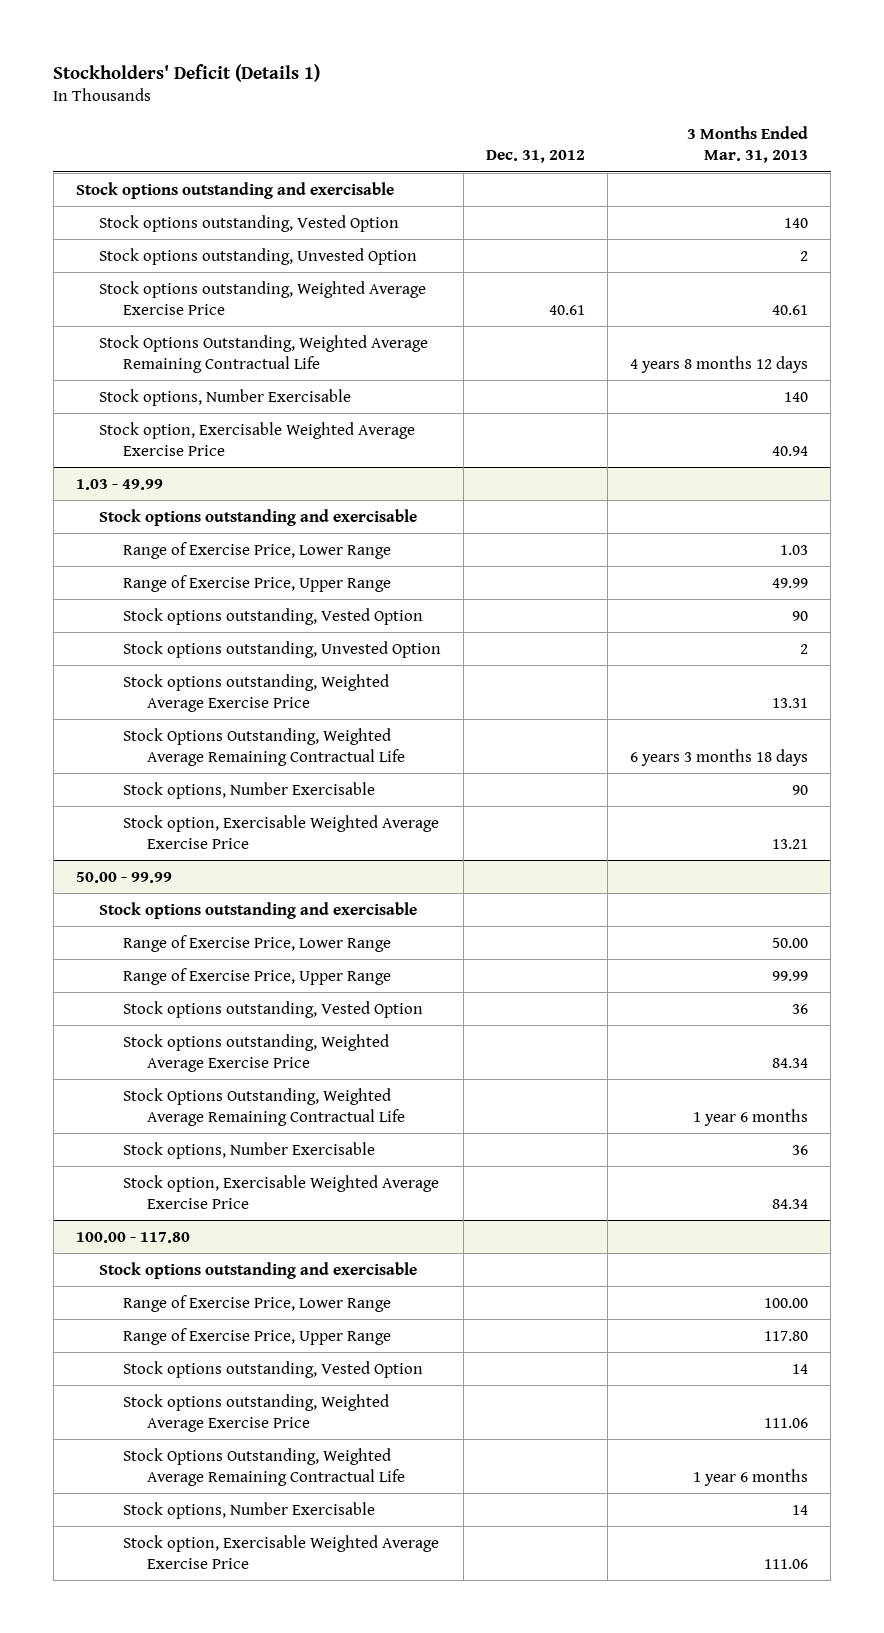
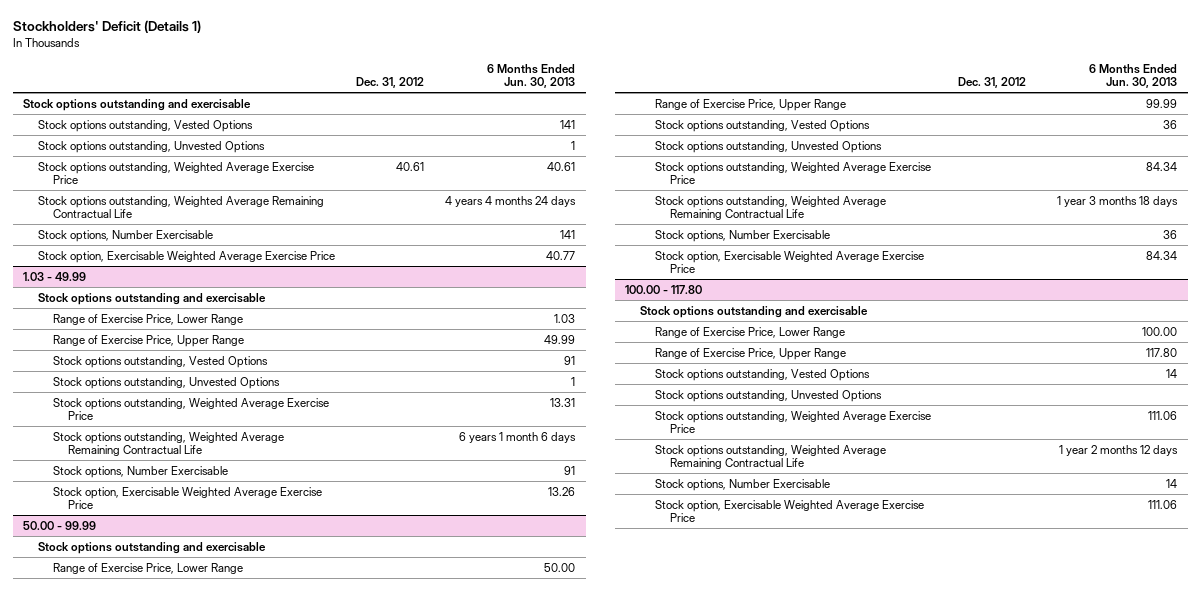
[687,126,809,164] 3 Months Ended Mar. 31, 2013 -> none
none -> [487,63,576,89] 6 Months Ended Jun. 30, 2013
[99,214,400,232] Stock options outstanding, Vested Option -> [38,119,254,132] Stock options outstanding, Vested Options
[99,247,418,265] Stock options outstanding, Unvested Option -> [38,140,266,153] Stock options outstanding, Unvested Options
[99,334,429,373] Stock Options Outstanding, Weighted Average Remaining Contractual Life -> [38,195,325,219] Stock options outstanding, Weighted Average Remaining Contractual Life
[123,607,424,625] Stock options outstanding, Vested Option -> [53,355,269,368] Stock options outstanding, Vested Options
[123,640,442,658] Stock options outstanding, Unvested Option -> [53,376,281,389] Stock options outstanding, Unvested Options
[123,727,406,766] Stock Options Outstanding, Weighted Average Remaining Contractual Life -> [53,431,285,457] Stock options outstanding, Weighted Average Remaining Contractual Life
[123,1000,424,1018] Stock options outstanding, Vested Option -> [655,119,871,132] Stock options outstanding, Vested Options
none -> [655,140,883,153] Stock options outstanding, Unvested Options
[123,1087,406,1126] Stock Options Outstanding, Weighted Average Remaining Contractual Life -> [655,195,887,221] Stock options outstanding, Weighted Average Remaining Contractual Life
[123,1360,424,1378] Stock options outstanding, Vested Option -> [655,368,871,381] Stock options outstanding, Vested Options
none -> [655,389,883,402] Stock options outstanding, Unvested Options
[123,1447,406,1486] Stock Options Outstanding, Weighted Average Remaining Contractual Life -> [655,444,887,470] Stock options outstanding, Weighted Average Remaining Contractual Life

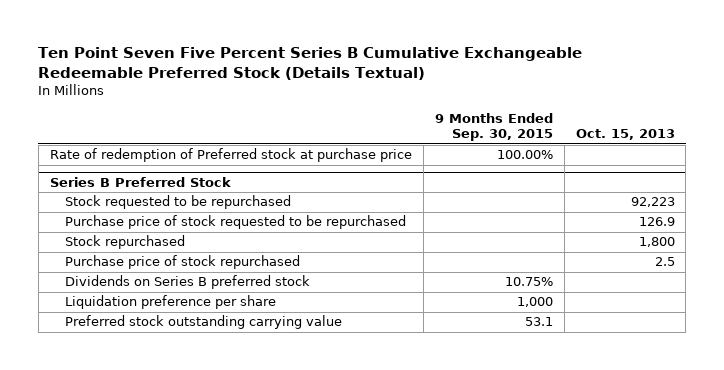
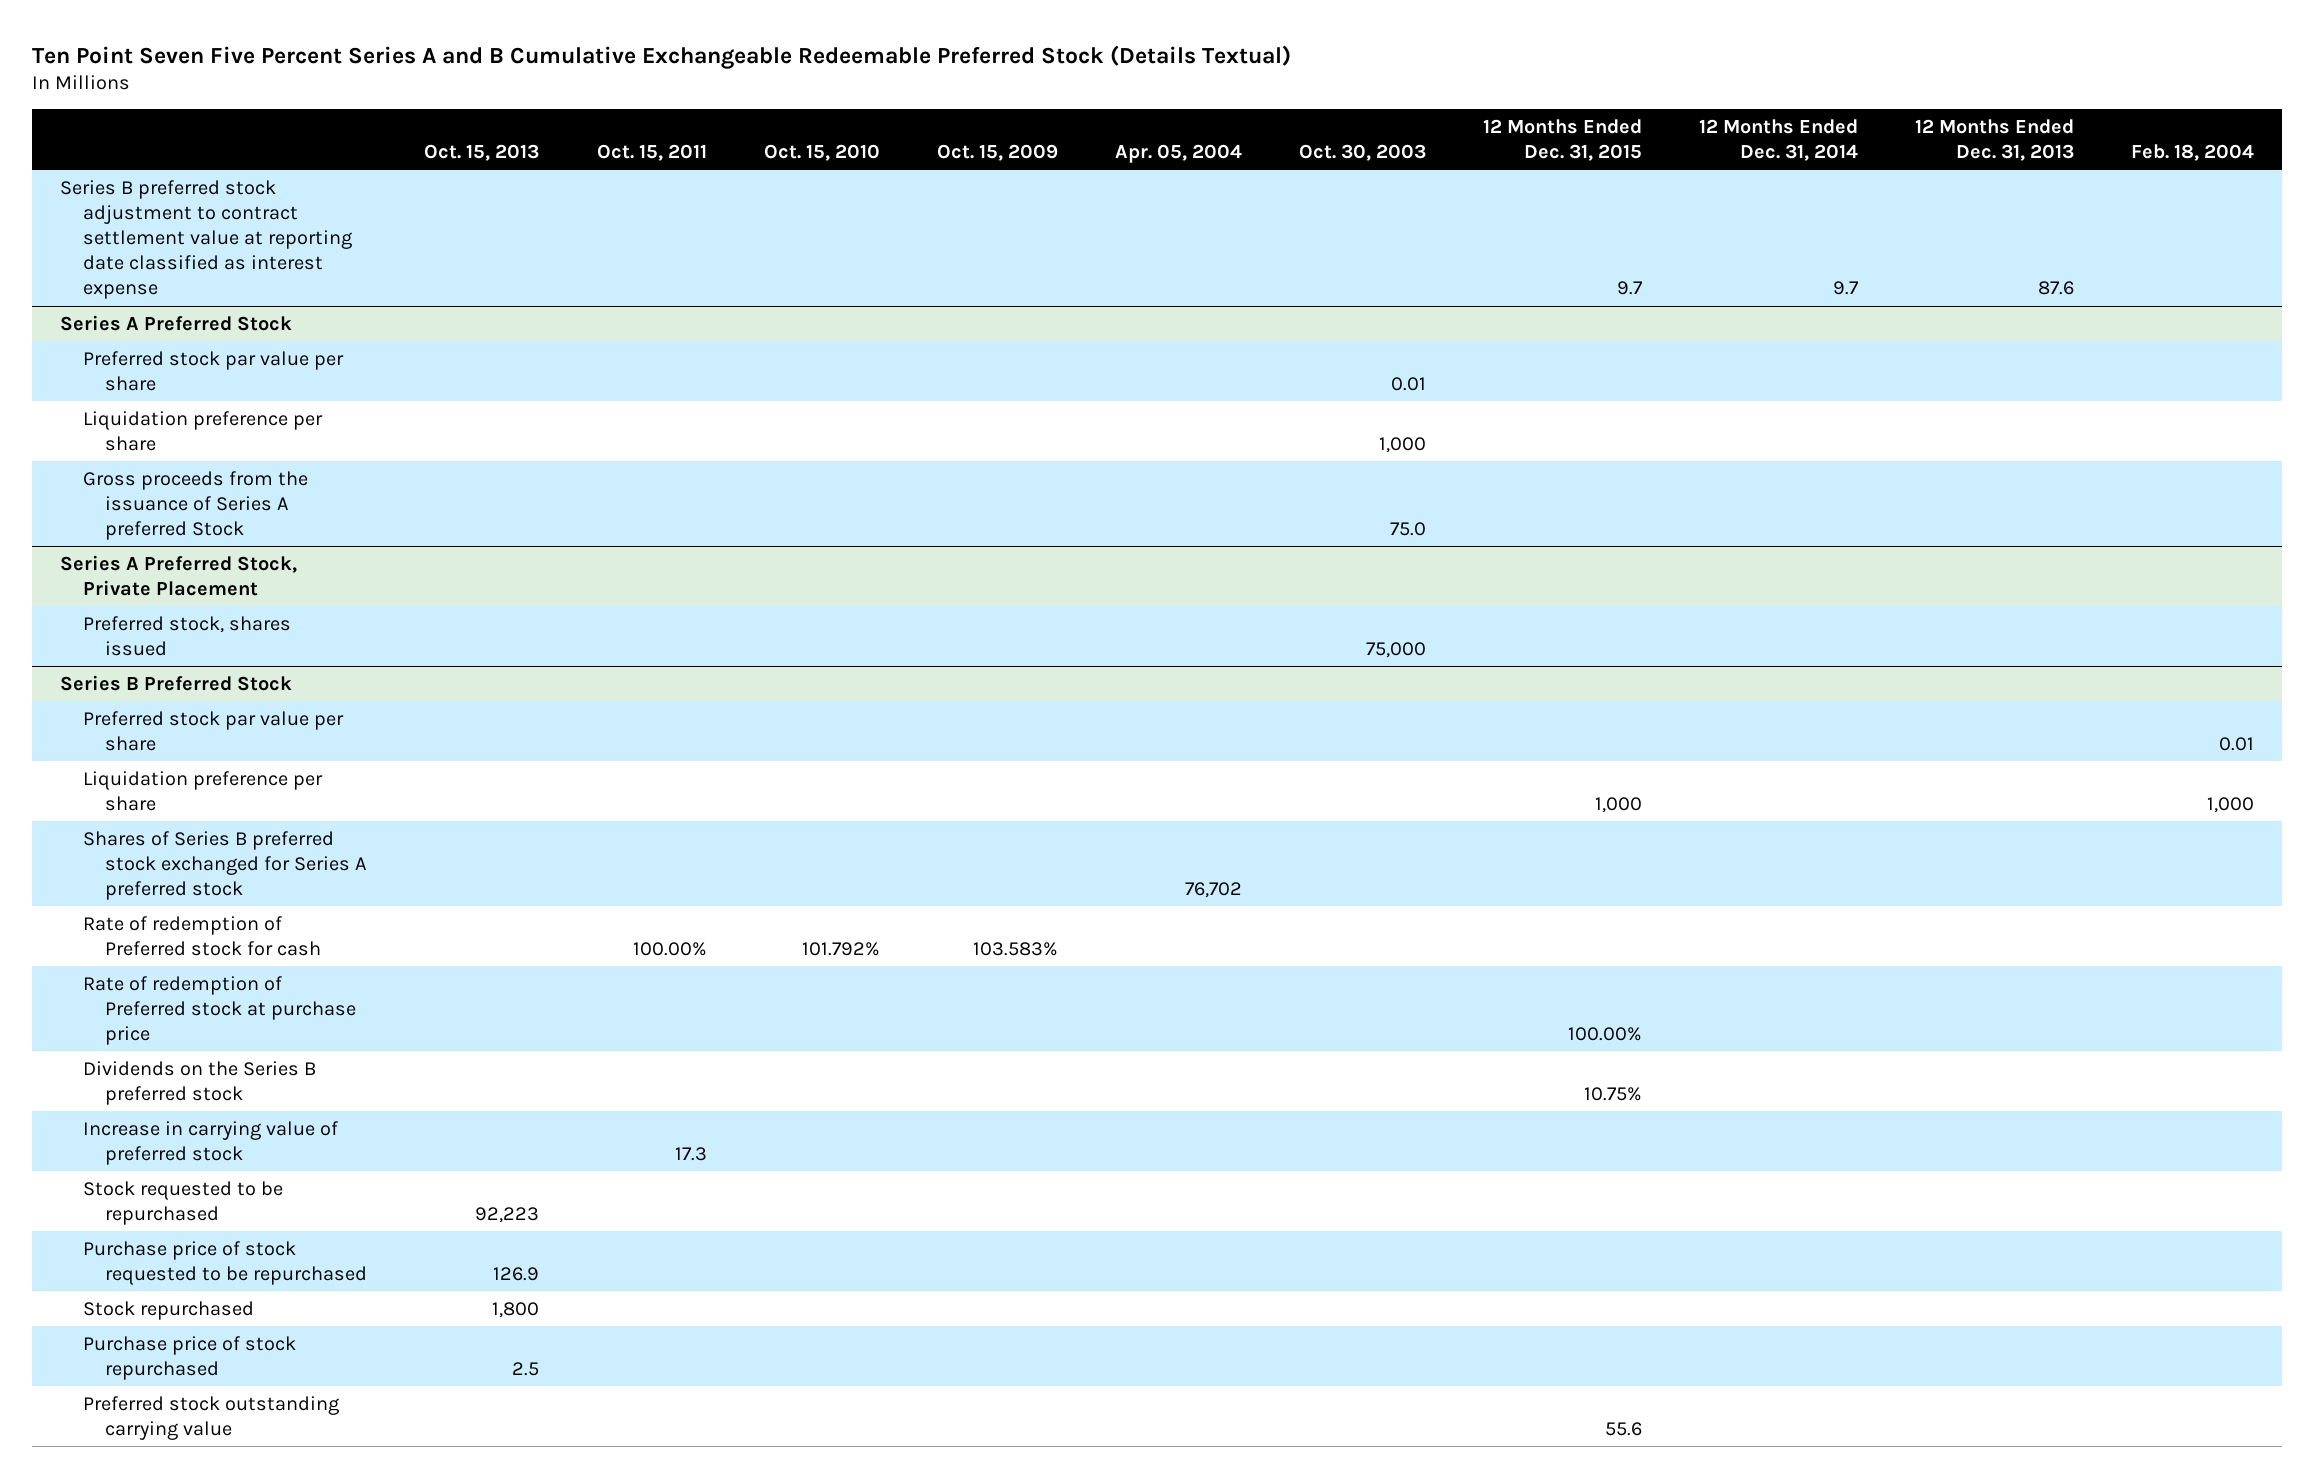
[38,47,583,81] Ten Point Seven Five Percent Series B Cumulative Exchangeable Redeemable Preferred Stock (Details Textual) -> [31,44,1291,69] Ten Point Seven Five Percent Series A and B Cumulative Exchangeable Redeemable Preferred Stock (Details Textual)
[434,112,553,142] 9 Months Ended Sep. 30, 2015 -> none
none -> [596,144,707,162] Oct. 15, 2011
none -> [763,144,880,162] Oct. 15, 2010
none -> [936,144,1058,162] Oct. 15, 2009
none -> [1114,144,1242,164] Apr. 05, 2004
none -> [1298,144,1426,162] Oct. 30, 2003
none -> [1482,119,1642,162] 12 Months Ended Dec. 31, 2015
none -> [1698,119,1858,162] 12 Months Ended Dec. 31, 2014
none -> [1914,119,2074,162] 12 Months Ended Dec. 31, 2013
none -> [2130,144,2254,162] Feb. 18, 2004
[49,148,412,163] Rate of redemption of Preferred stock at purchase price -> none
none -> [60,179,352,300] Series B preferred stock adjustment to contract settlement value at reporting date classified as interest expense
none -> [60,314,293,331] Series A Preferred Stock
none -> [82,350,344,391] Preferred stock par value per share
none -> [82,410,323,451] Liquidation preference per share
none -> [82,470,308,541] Gross proceeds from the issuance of Series A preferred Stock
none -> [60,554,298,596] Series A Preferred Stock, Private Placement
none -> [82,615,291,656] Preferred stock, shares issued
none -> [82,710,344,751] Preferred stock par value per share
[65,295,277,310] Liquidation preference per share -> [82,770,323,811] Liquidation preference per share
none -> [82,830,367,901] Shares of Series B preferred stock exchanged for Series A preferred stock
none -> [82,915,322,956] Rate of redemption of Preferred stock for cash
none -> [82,975,357,1046] Rate of redemption of Preferred stock at purchase price
none -> [82,1060,316,1105] Dividends on the Series B preferred stock
none -> [82,1120,338,1165] Increase in carrying value of preferred stock
[65,275,311,290] Dividends on Series B preferred stock -> none

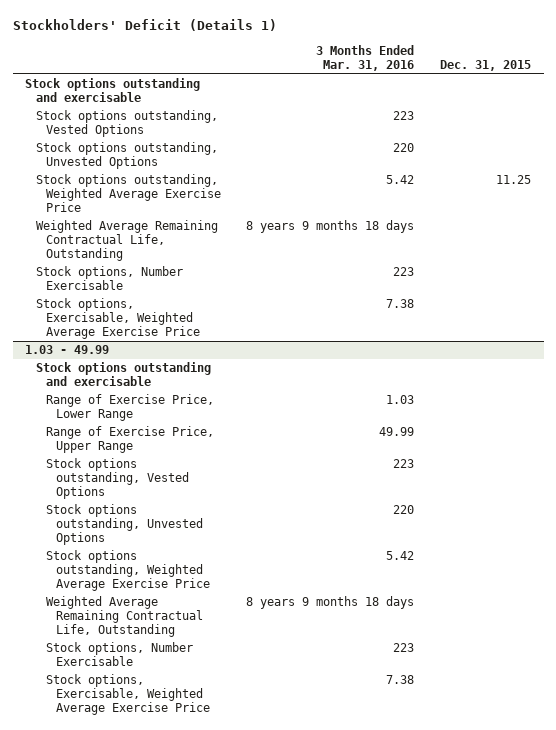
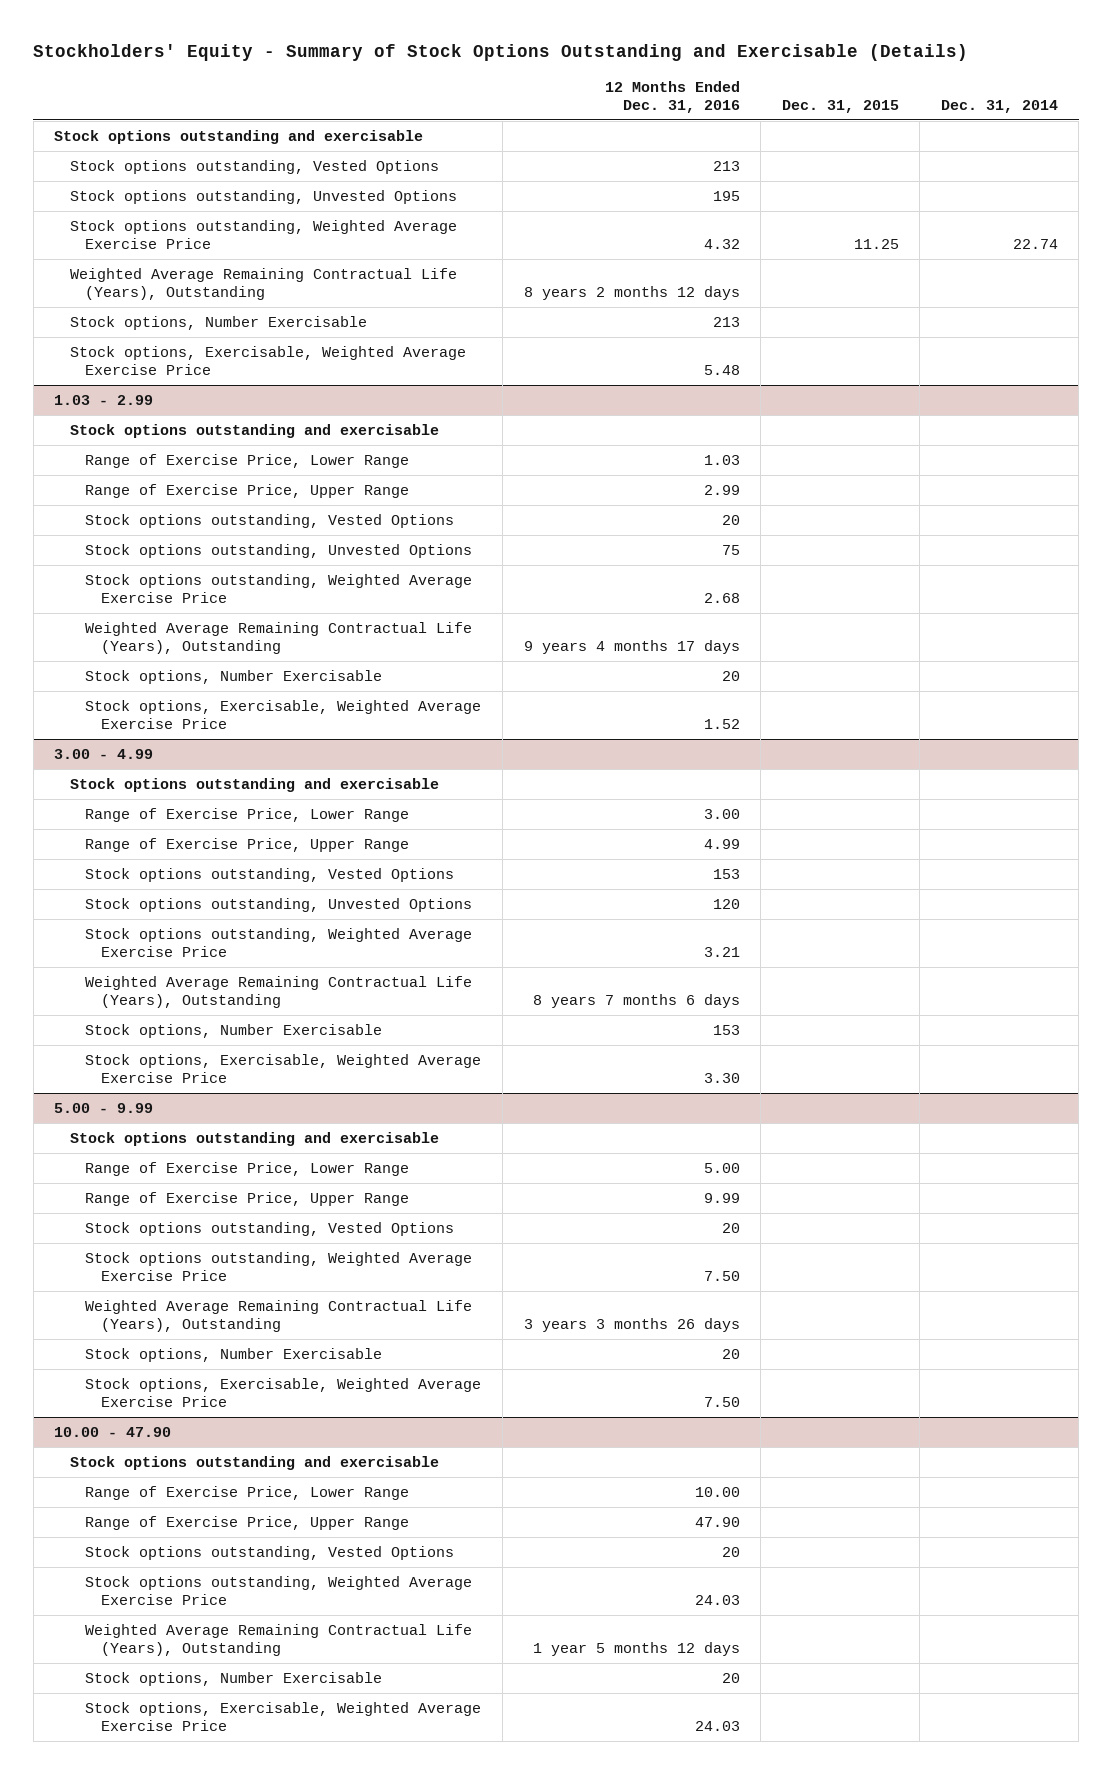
[12,19,277,32] Stockholders' Deficit (Details 1) -> [33,43,969,61] Stockholders' Equity - Summary of Stock Options Outstanding and Exercisable (Details)
[316,45,415,72] 3 Months Ended Mar. 31, 2016 -> none
none -> [604,80,740,114] 12 Months Ended Dec. 31, 2016
none -> [940,100,1058,114] Dec. 31, 2014
[35,220,218,262] Weighted Average Remaining Contractual Life, Outstanding -> [69,267,457,301] Weighted Average Remaining Contractual Life (Years), Outstanding
[25,345,110,355] 1.03 - 49.99 -> none
[35,362,211,387] Stock options outstanding and exercisable -> none
[45,394,214,422] Range of Exercise Price, Lower Range -> none
[45,426,214,454] Range of Exercise Price, Upper Range -> none
[45,458,190,500] Stock options outstanding, Vested Options -> none
[45,504,204,546] Stock options outstanding, Unvested Options -> none
[45,550,211,592] Stock options outstanding, Weighted Average Exercise Price -> none
[45,596,204,638] Weighted Average Remaining Contractual Life, Outstanding -> none
[45,642,193,667] Stock options, Number Exercisable -> none
[45,674,211,716] Stock options, Exercisable, Weighted Average Exercise Price -> none
none -> [54,394,154,405] 1.03 - 2.99
none -> [69,423,439,438] Stock options outstanding and exercisable
none -> [85,453,410,468] Range of Exercise Price, Lower Range
none -> [85,483,410,498] Range of Exercise Price, Upper Range
none -> [85,513,455,528] Stock options outstanding, Vested Options
none -> [85,543,473,558] Stock options outstanding, Unvested Options
none -> [85,573,473,604] Stock options outstanding, Weighted Average Exercise Price
none -> [85,621,473,655] Weighted Average Remaining Contractual Life (Years), Outstanding
none -> [85,669,383,684] Stock options, Number Exercisable
none -> [85,699,482,730] Stock options, Exercisable, Weighted Average Exercise Price
none -> [54,748,154,759] 3.00 - 4.99
none -> [69,777,439,792] Stock options outstanding and exercisable
none -> [85,807,410,822] Range of Exercise Price, Lower Range
none -> [85,837,410,852] Range of Exercise Price, Upper Range
none -> [85,867,455,882] Stock options outstanding, Vested Options
none -> [85,897,473,912] Stock options outstanding, Unvested Options
none -> [85,927,473,958] Stock options outstanding, Weighted Average Exercise Price
none -> [85,975,473,1009] Weighted Average Remaining Contractual Life (Years), Outstanding
none -> [85,1023,383,1038] Stock options, Number Exercisable
none -> [85,1053,482,1084] Stock options, Exercisable, Weighted Average Exercise Price
none -> [54,1102,154,1113] 5.00 - 9.99
none -> [69,1131,439,1146] Stock options outstanding and exercisable
none -> [85,1161,410,1176] Range of Exercise Price, Lower Range
none -> [85,1191,410,1206] Range of Exercise Price, Upper Range
none -> [85,1221,455,1236] Stock options outstanding, Vested Options
none -> [85,1251,473,1282] Stock options outstanding, Weighted Average Exercise Price
none -> [85,1299,473,1333] Weighted Average Remaining Contractual Life (Years), Outstanding
none -> [85,1347,383,1362] Stock options, Number Exercisable
none -> [85,1377,482,1408] Stock options, Exercisable, Weighted Average Exercise Price
none -> [54,1426,172,1437] 10.00 - 47.90
none -> [69,1455,439,1470] Stock options outstanding and exercisable
none -> [85,1485,410,1500] Range of Exercise Price, Lower Range
none -> [85,1515,410,1530] Range of Exercise Price, Upper Range
none -> [85,1545,455,1560] Stock options outstanding, Vested Options
none -> [85,1575,473,1606] Stock options outstanding, Weighted Average Exercise Price
none -> [85,1623,473,1657] Weighted Average Remaining Contractual Life (Years), Outstanding
none -> [85,1671,383,1686] Stock options, Number Exercisable
none -> [85,1701,482,1732] Stock options, Exercisable, Weighted Average Exercise Price

